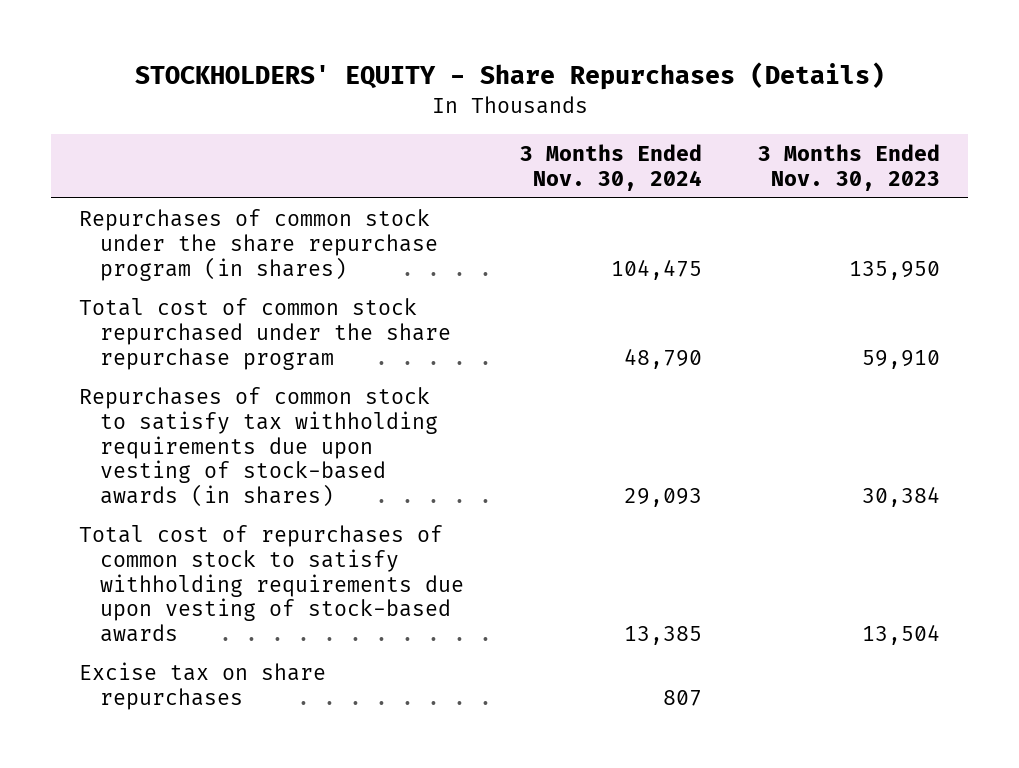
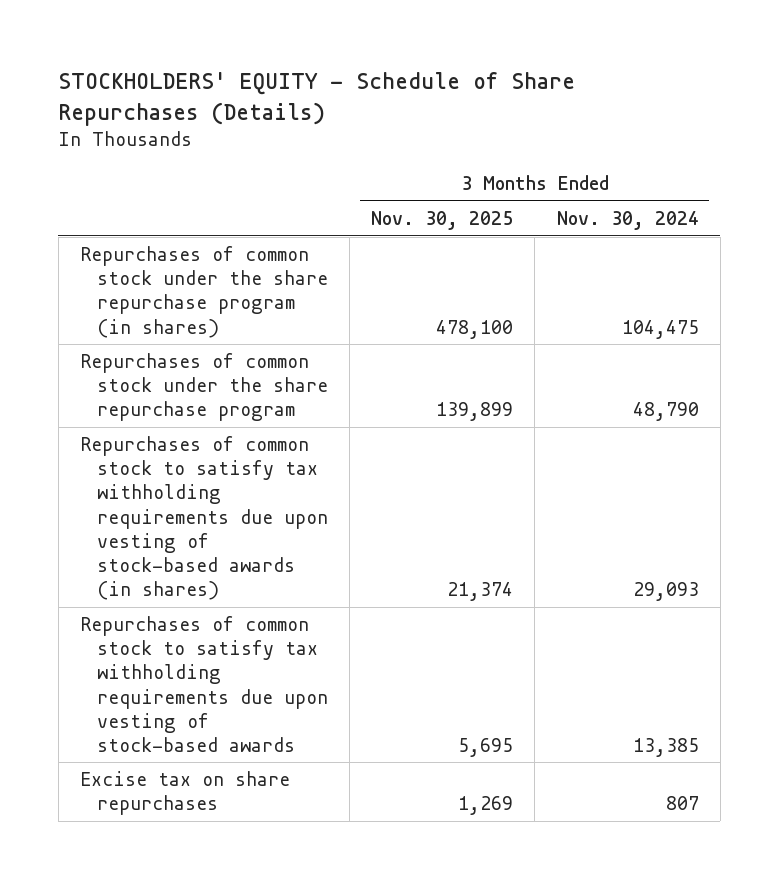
[134,62,885,91] STOCKHOLDERS' EQUITY - Share Repurchases (Details) -> [58,72,576,126] STOCKHOLDERS' EQUITY - Schedule of Share Repurchases (Details)
[758,143,941,191] 3 Months Ended Nov. 30, 2023 -> none
none -> [371,211,514,231] Nov. 30, 2025
[79,297,451,370] Total cost of common stock repurchased under the share repurchase program -> [80,353,329,422] Repurchases of common stock under the share repurchase program
[79,524,464,643] Total cost of repurchases of common stock to satisfy withholding requirements due upon vesting of stock-based awards -> [80,616,329,752] Repurchases of common stock to satisfy tax withholding requirements due upon vesting of stock-based awards

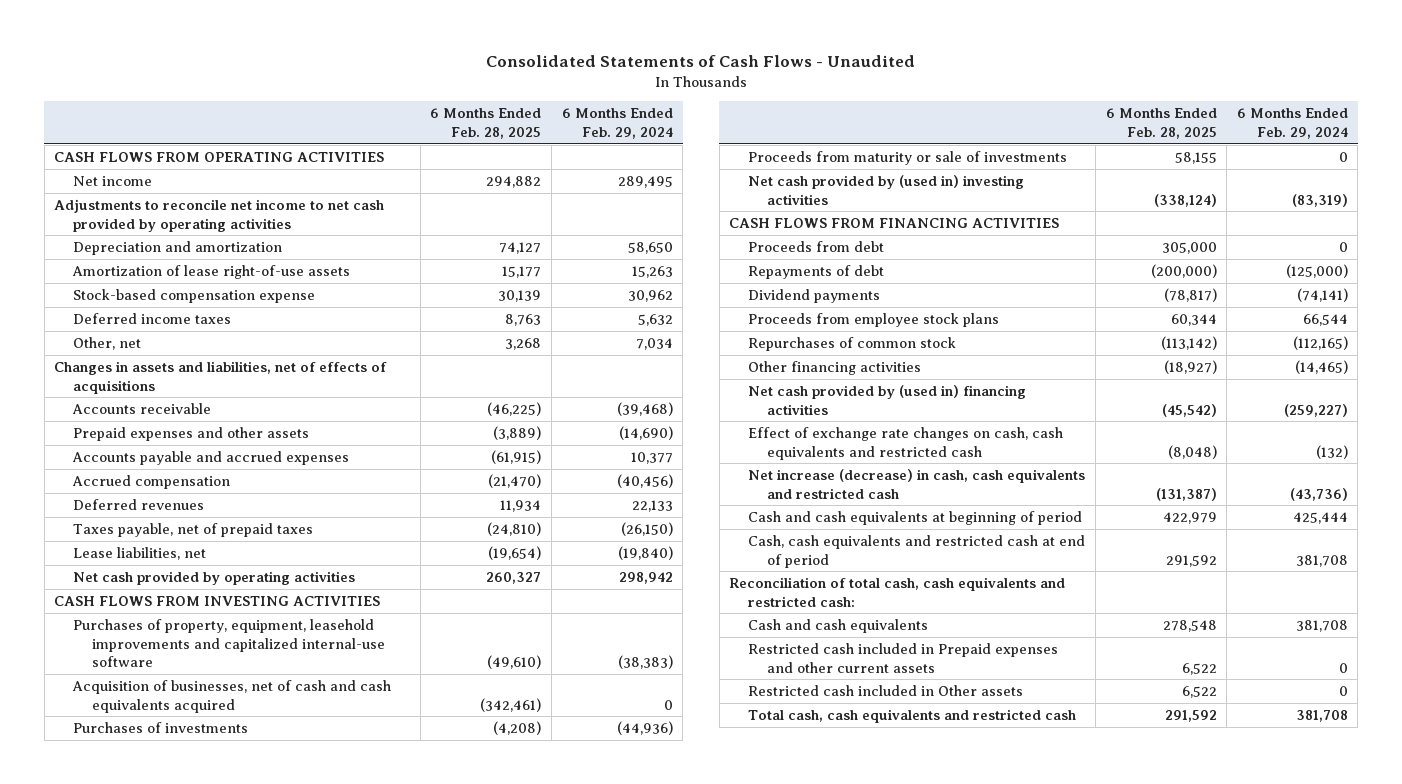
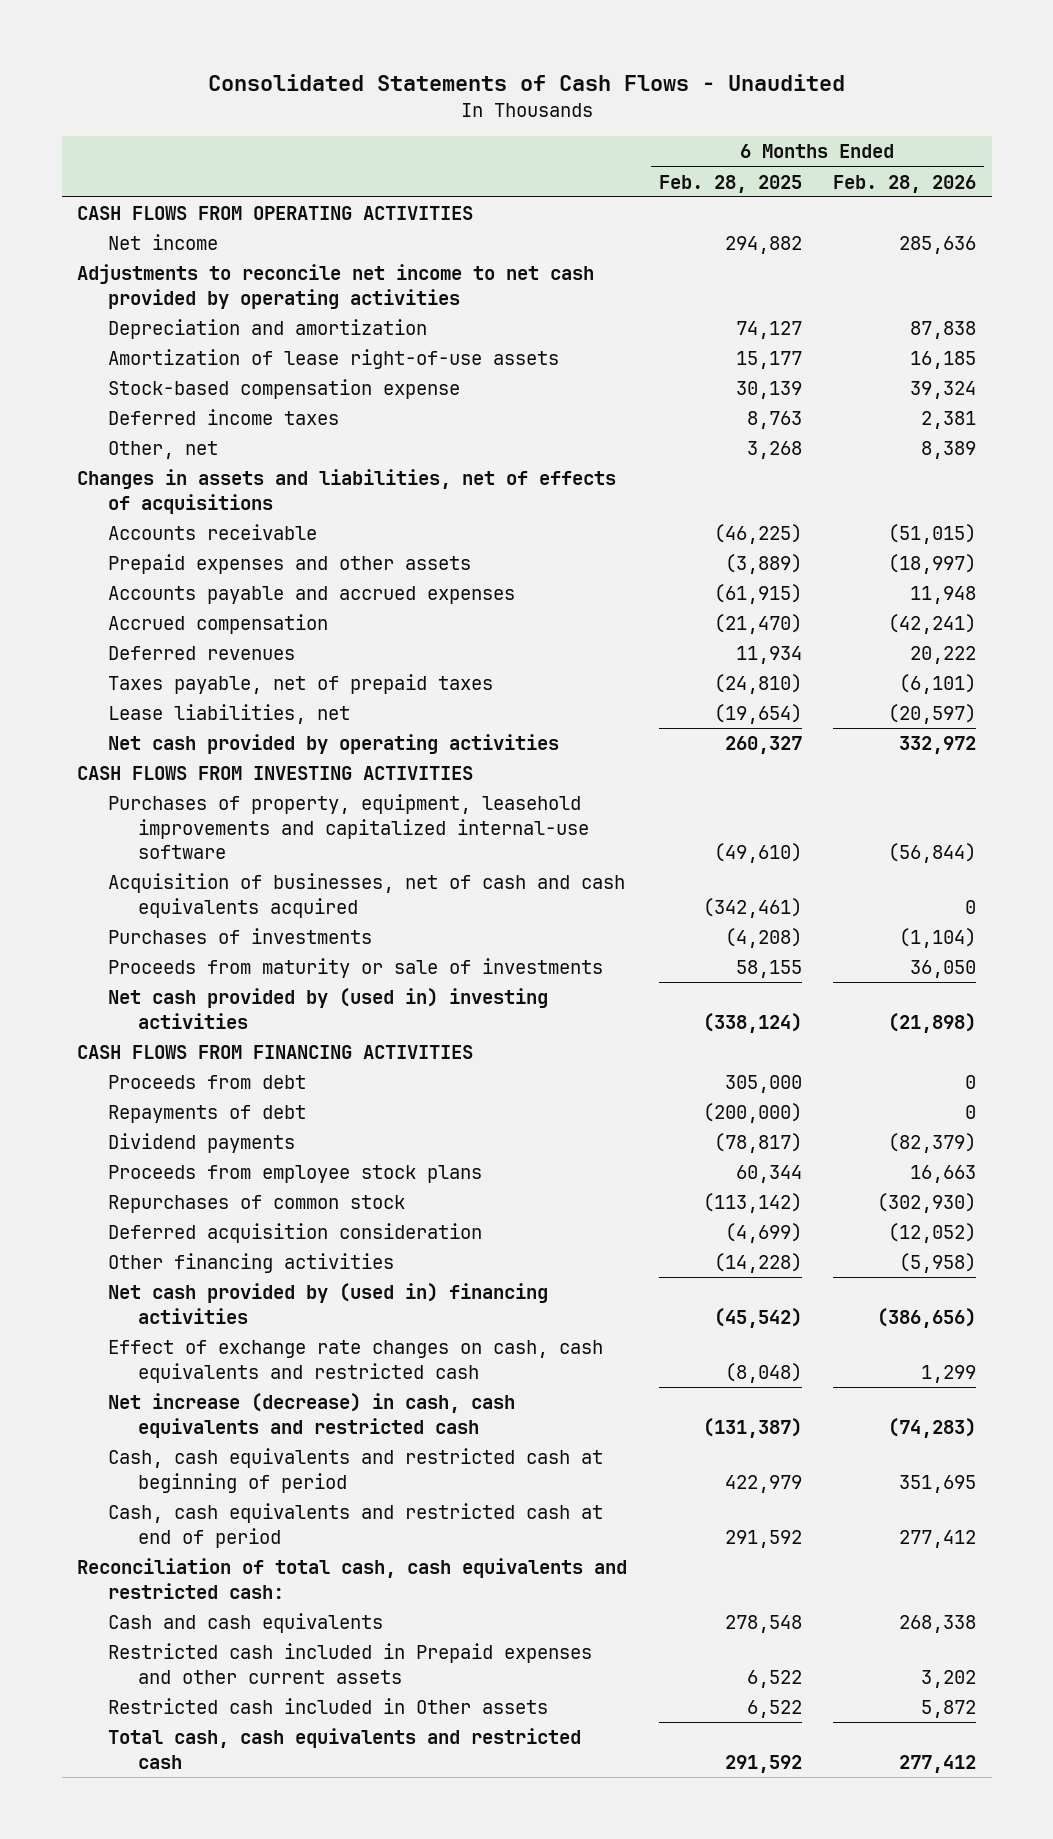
[561,108,673,139] 6 Months Ended Feb. 29, 2024 -> none
none -> [833,174,977,193] Feb. 28, 2026
none -> [107,1223,482,1244] Deferred acquisition consideration
[1163,359,1217,374] (18,927) -> [713,1253,802,1274] (14,228)
[748,510,1083,525] Cash and cash equivalents at beginning of period -> [107,1448,603,1493] Cash, cash equivalents and restricted cash at beginning of period

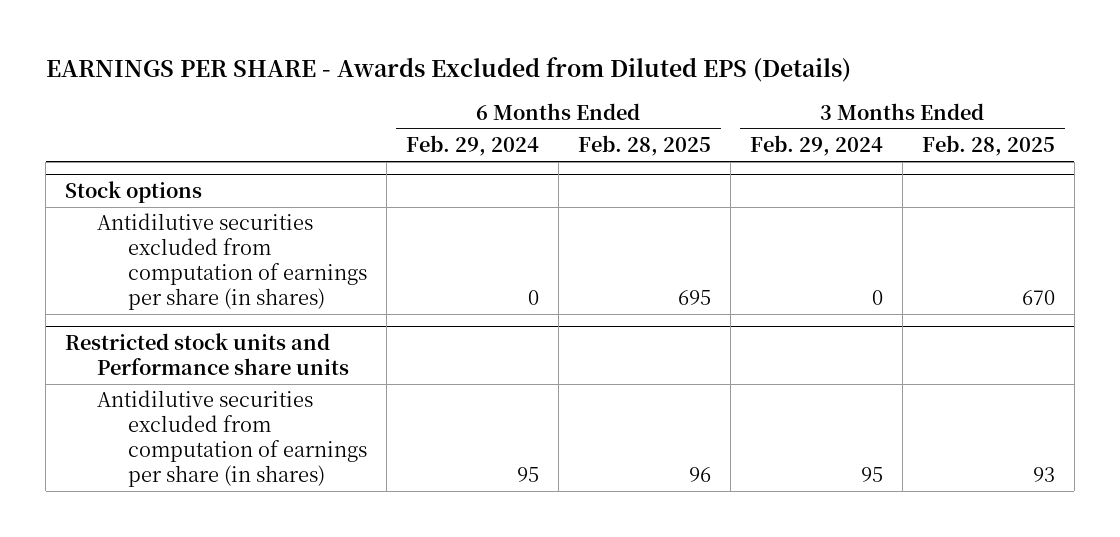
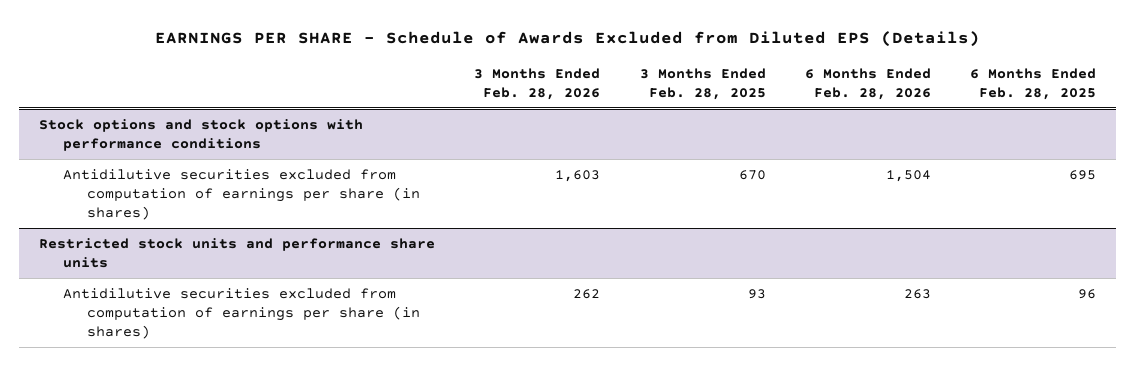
[45,56,851,82] EARNINGS PER SHARE - Awards Excluded from Diluted EPS (Details) -> [154,30,980,47] EARNINGS PER SHARE - Schedule of Awards Excluded from Diluted EPS (Details)
[405,135,539,157] Feb. 29, 2024 -> none
[749,135,883,157] Feb. 29, 2024 -> none
none -> [474,68,601,100] 3 Months Ended Feb. 28, 2026
none -> [804,68,931,100] 6 Months Ended Feb. 28, 2026
[65,180,203,203] Stock options -> [39,118,364,151] Stock options and stock options with performance conditions
[65,332,349,375] Restricted stock units and Performance share units -> [39,237,436,268] Restricted stock units and performance share units

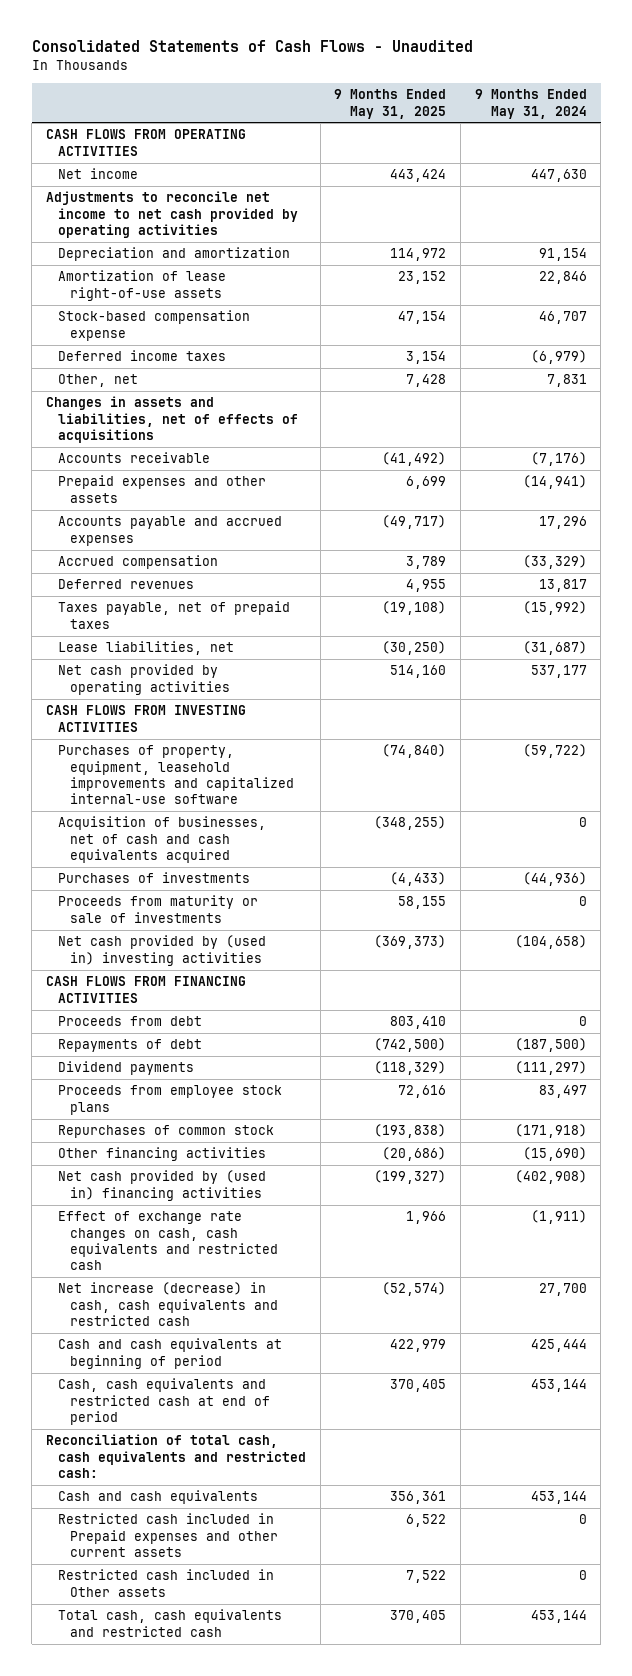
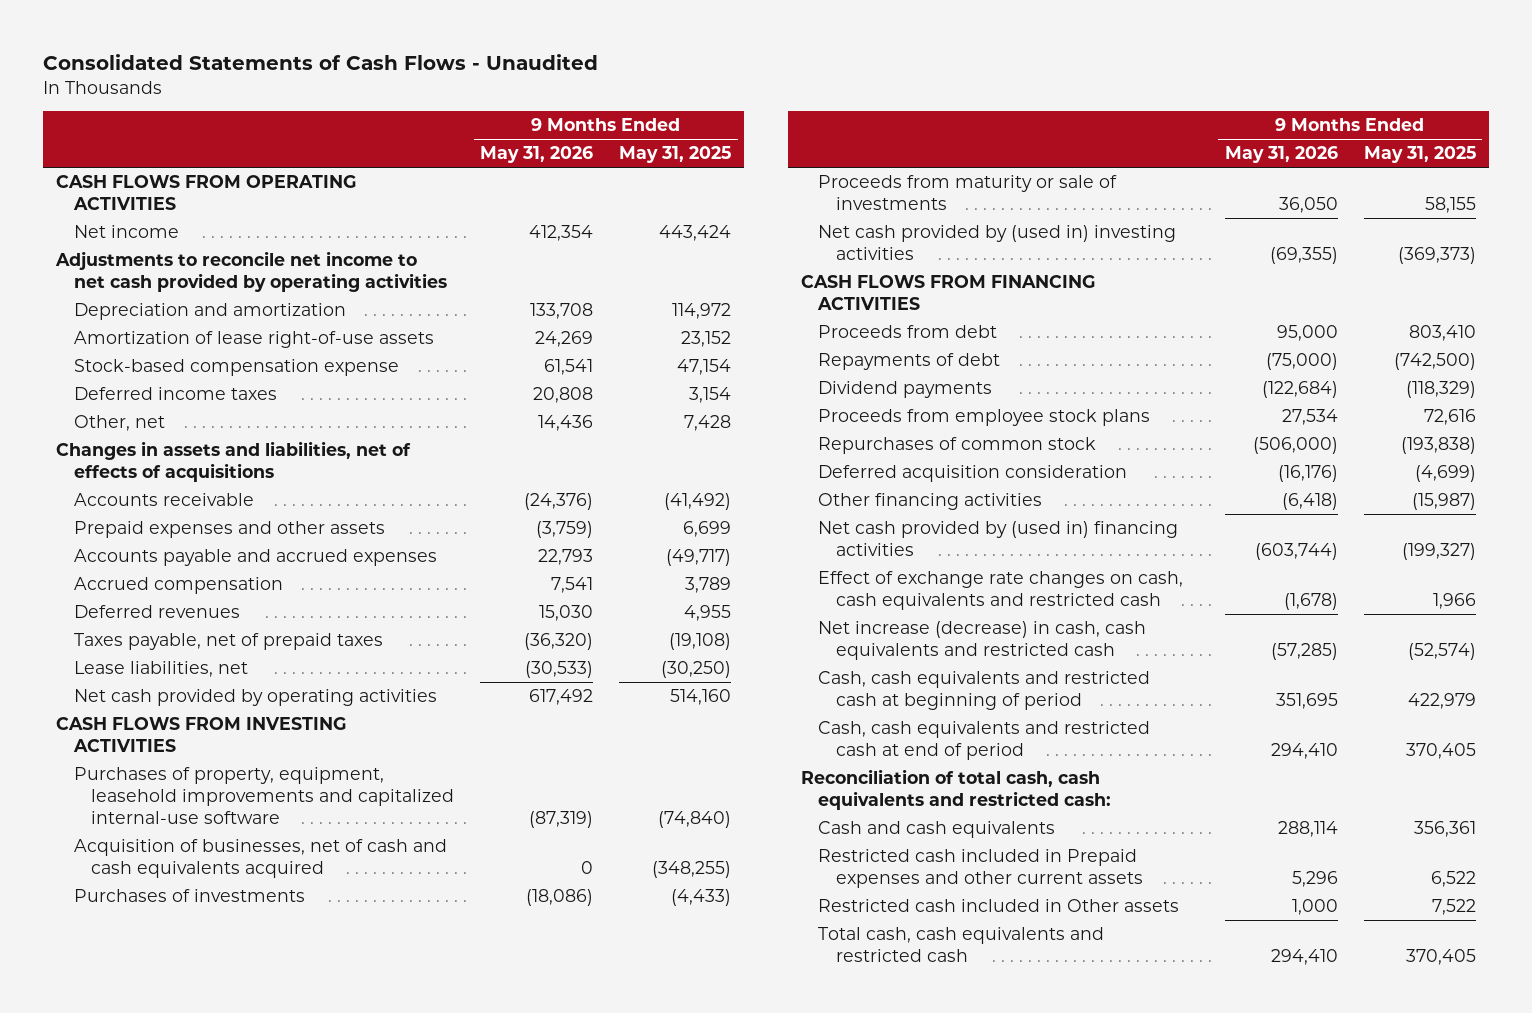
[474,89,587,119] 9 Months Ended May 31, 2024 -> none
none -> [480,146,594,164] May 31, 2026
none -> [818,465,1128,483] Deferred acquisition consideration
[382,1147,447,1162] (20,686) -> [1411,493,1476,511] (15,987)
[57,1338,282,1369] Cash and cash equivalents at beginning of period -> [818,671,1151,711] Cash, cash equivalents and restricted cash at beginning of period

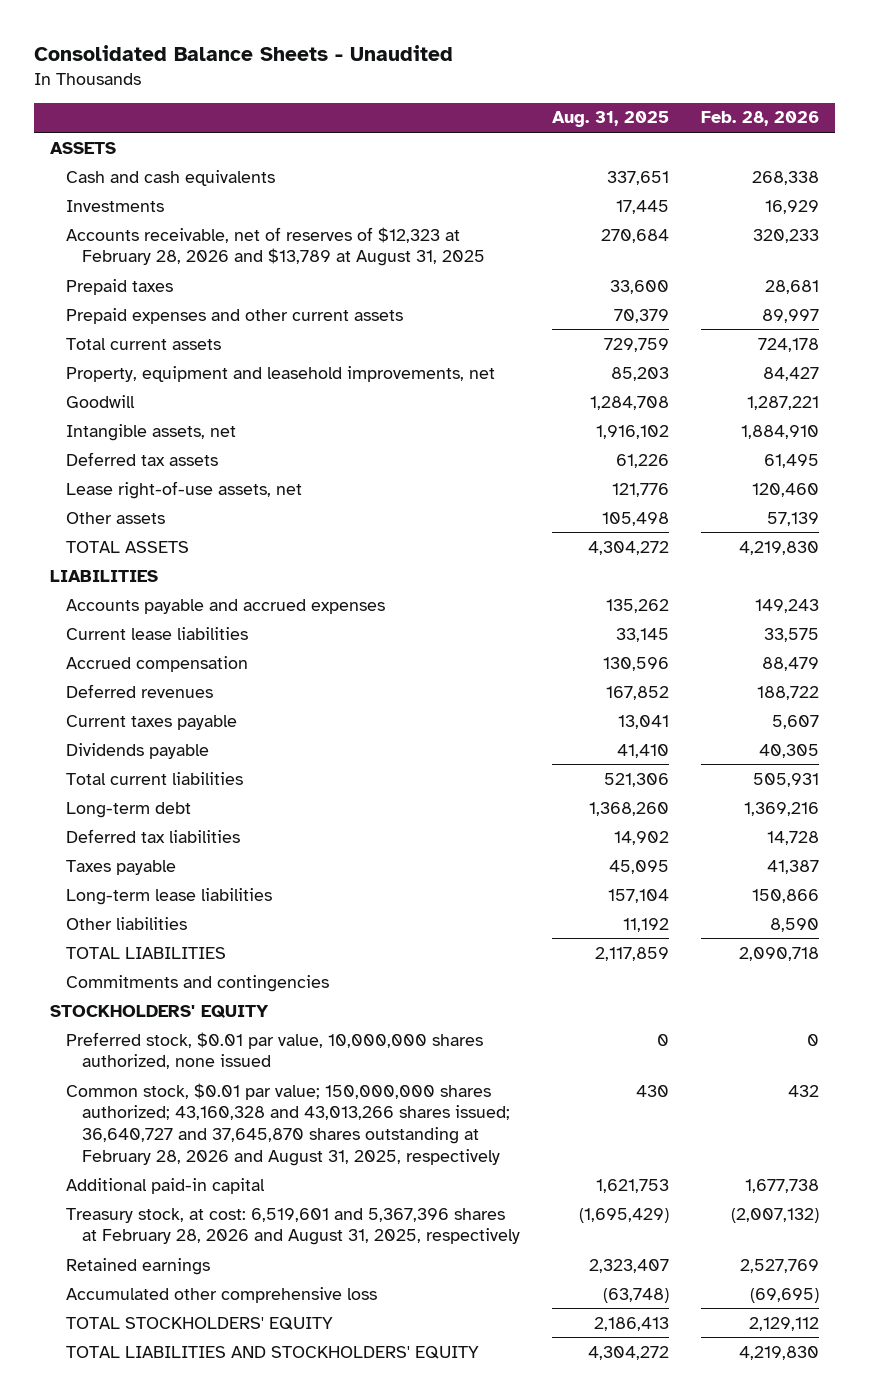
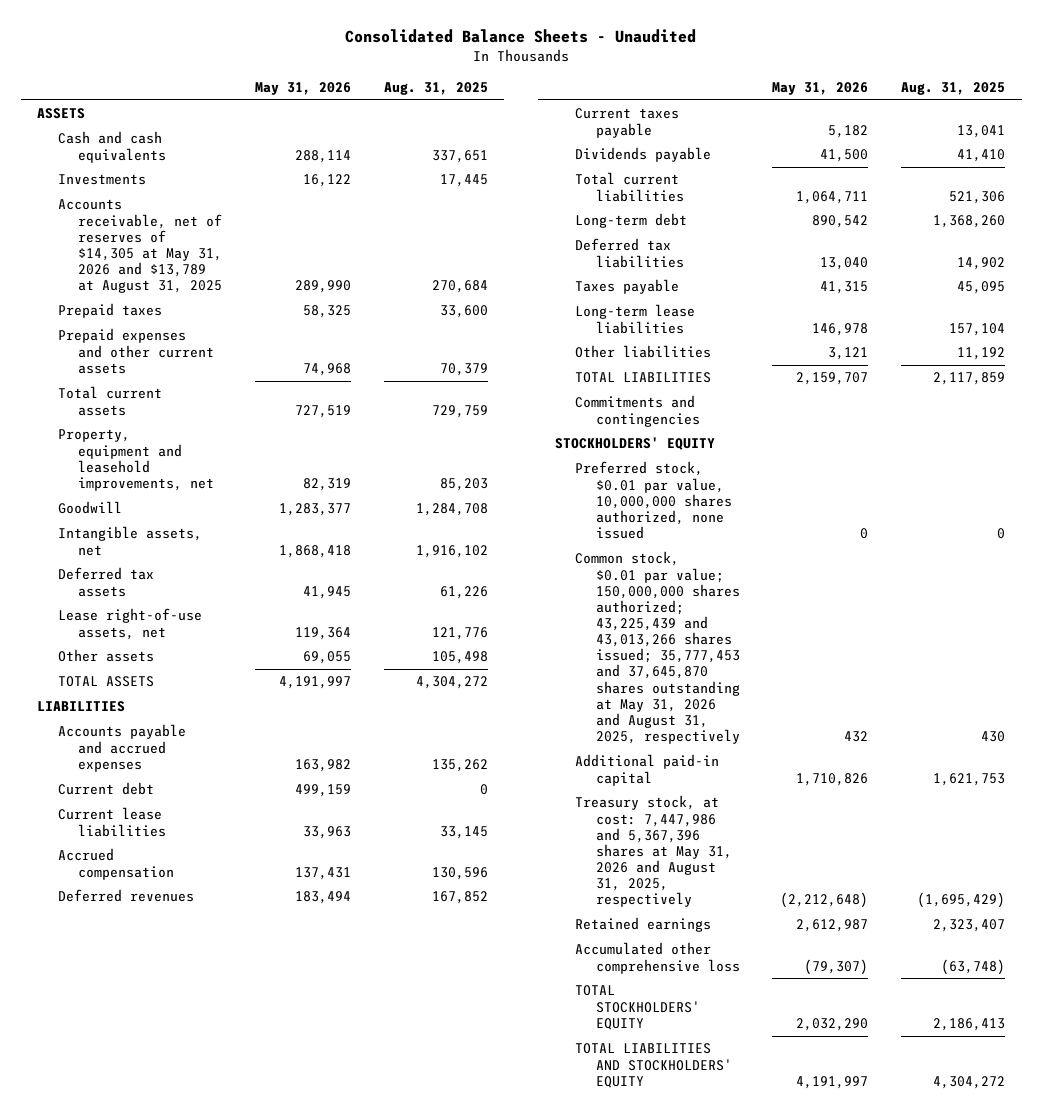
[701,111,820,127] Feb. 28, 2026 -> none
none -> [254,81,351,95] May 31, 2026
[65,226,485,267] Accounts receivable, net of reserves of $12,323 at February 28, 2026 and $13,789 at August 31, 2025 -> [57,199,223,294] Accounts receivable, net of reserves of $14,305 at May 31, 2026 and $13,789 at August 31, 2025
none -> [57,782,154,796] Current debt
[65,1082,510,1166] Common stock, $0.01 par value; 150,000,000 shares authorized; 43,160,328 and 43,013,266 shares issued; 36,640,727 and 37,645,870 shares outstanding at February 28, 2026 and August 31, 2025, respectively -> [575,551,740,744] Common stock, $0.01 par value; 150,000,000 shares authorized; 43,225,439 and 43,013,266 shares issued; 35,777,453 and 37,645,870 shares outstanding at May 31, 2026 and August 31, 2025, respectively
[65,1207,520,1246] Treasury stock, at cost: 6,519,601 and 5,367,396 shares at February 28, 2026 and August 31, 2025, respectively -> [575,795,732,908] Treasury stock, at cost: 7,447,986 and 5,367,396 shares at May 31, 2026 and August 31, 2025, respectively

